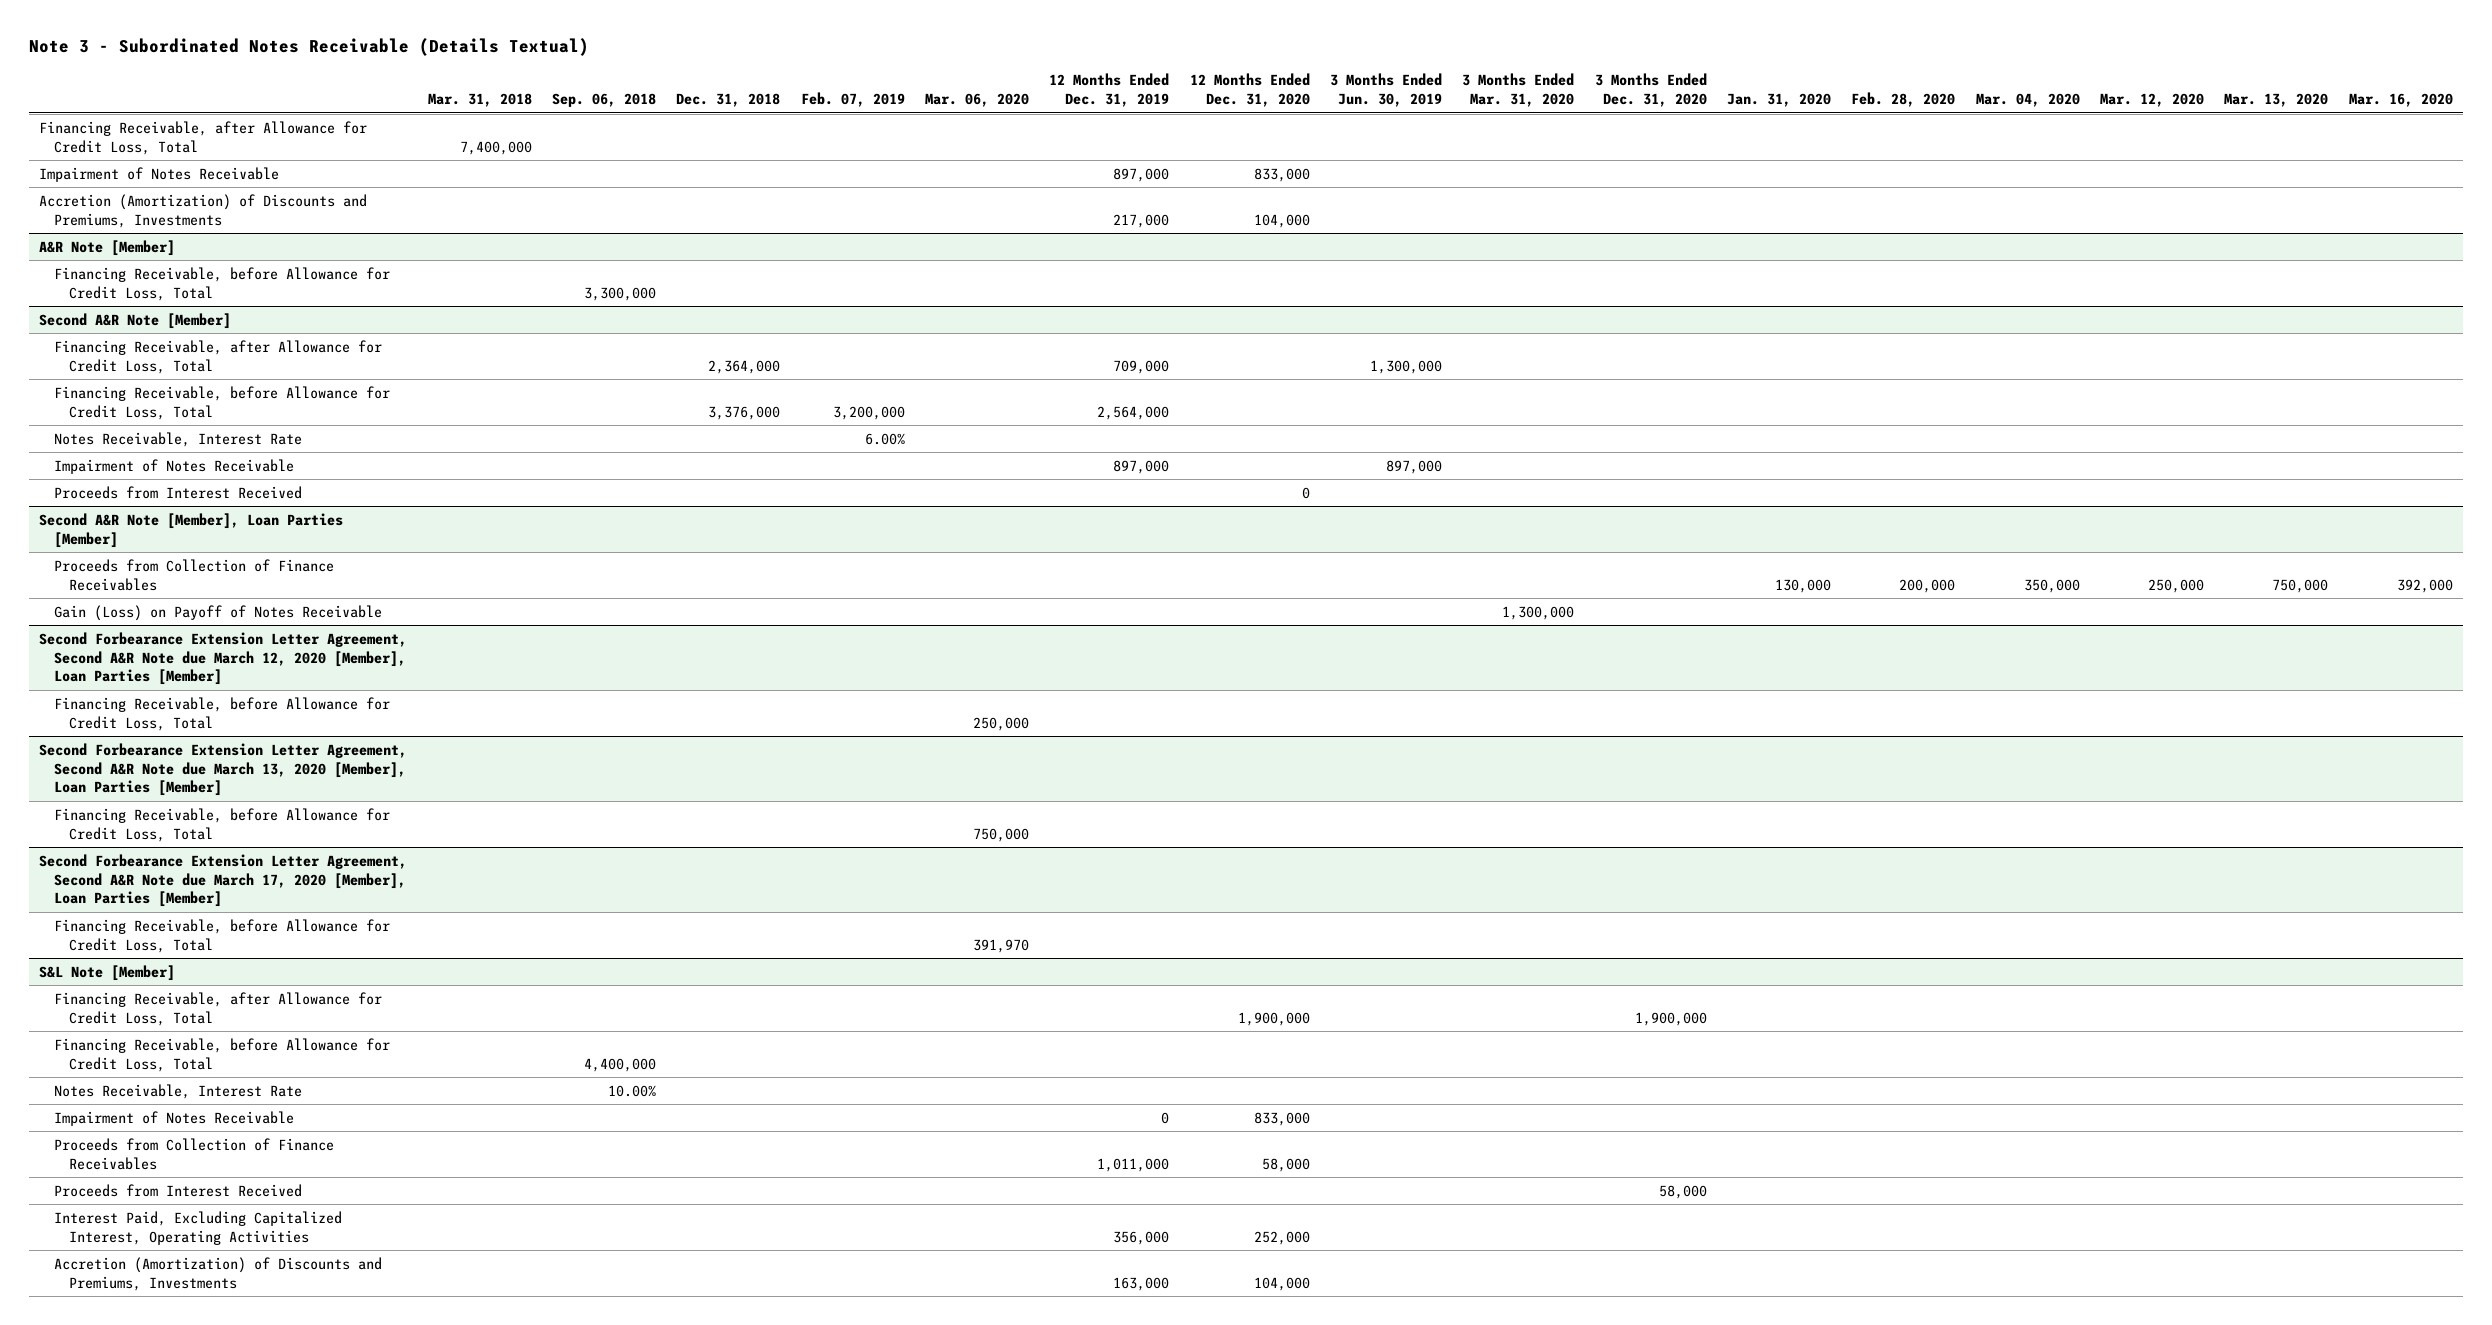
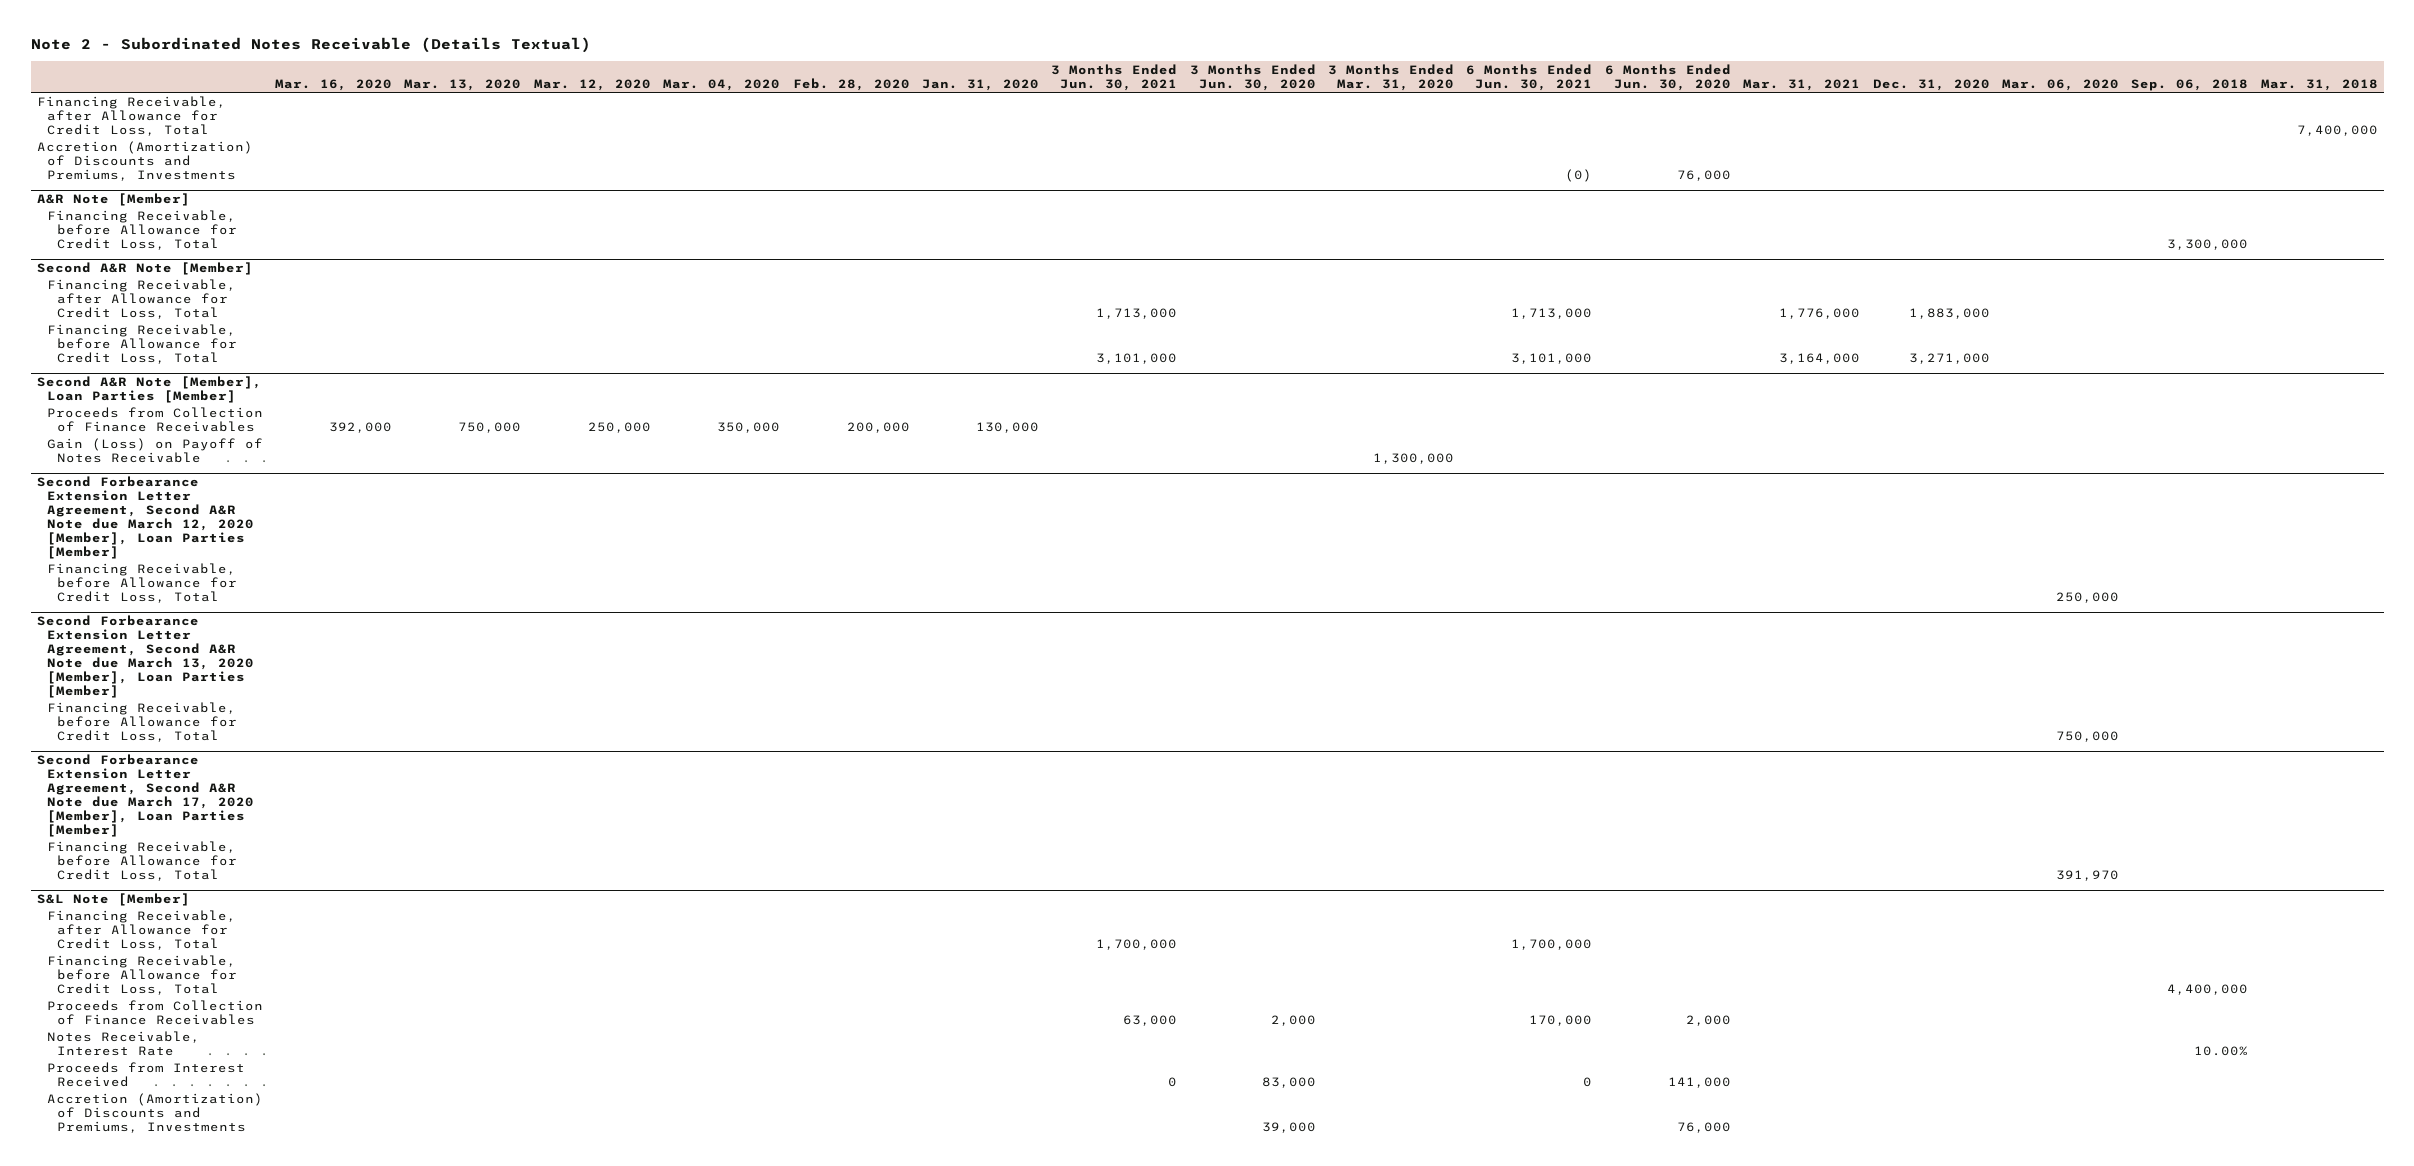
[29,37,590,56] Note 3 - Subordinated Notes Receivable (Details Textual) -> [30,37,591,54] Note 2 - Subordinated Notes Receivable (Details Textual)
[676,93,781,108] Dec. 31, 2018 -> none
[800,92,905,108] Feb. 07, 2019 -> none
[1049,73,1170,108] 12 Months Ended Dec. 31, 2019 -> none
[1189,73,1310,108] 12 Months Ended Dec. 31, 2020 -> none
[1329,73,1442,108] 3 Months Ended Jun. 30, 2019 -> none
[1594,73,1707,108] 3 Months Ended Dec. 31, 2020 -> none
none -> [1051,64,1178,92] 3 Months Ended Jun. 30, 2021
none -> [1189,64,1316,92] 3 Months Ended Jun. 30, 2020
none -> [1466,64,1593,92] 6 Months Ended Jun. 30, 2021
none -> [1604,64,1731,92] 6 Months Ended Jun. 30, 2020
none -> [1743,79,1861,92] Mar. 31, 2021
none -> [1872,79,1990,92] Dec. 31, 2020
[39,166,280,182] Impairment of Notes Receivable -> none
[54,431,303,447] Notes Receivable, Interest Rate -> none
[54,458,295,474] Impairment of Notes Receivable -> none
[54,485,303,499] Proceeds from Interest Received -> none
[54,1110,295,1126] Impairment of Notes Receivable -> none
[54,1083,303,1099] Notes Receivable, Interest Rate -> [46,1030,200,1056] Notes Receivable, Interest Rate
[54,1210,343,1245] Interest Paid, Excluding Capitalized Interest, Operating Activities -> none

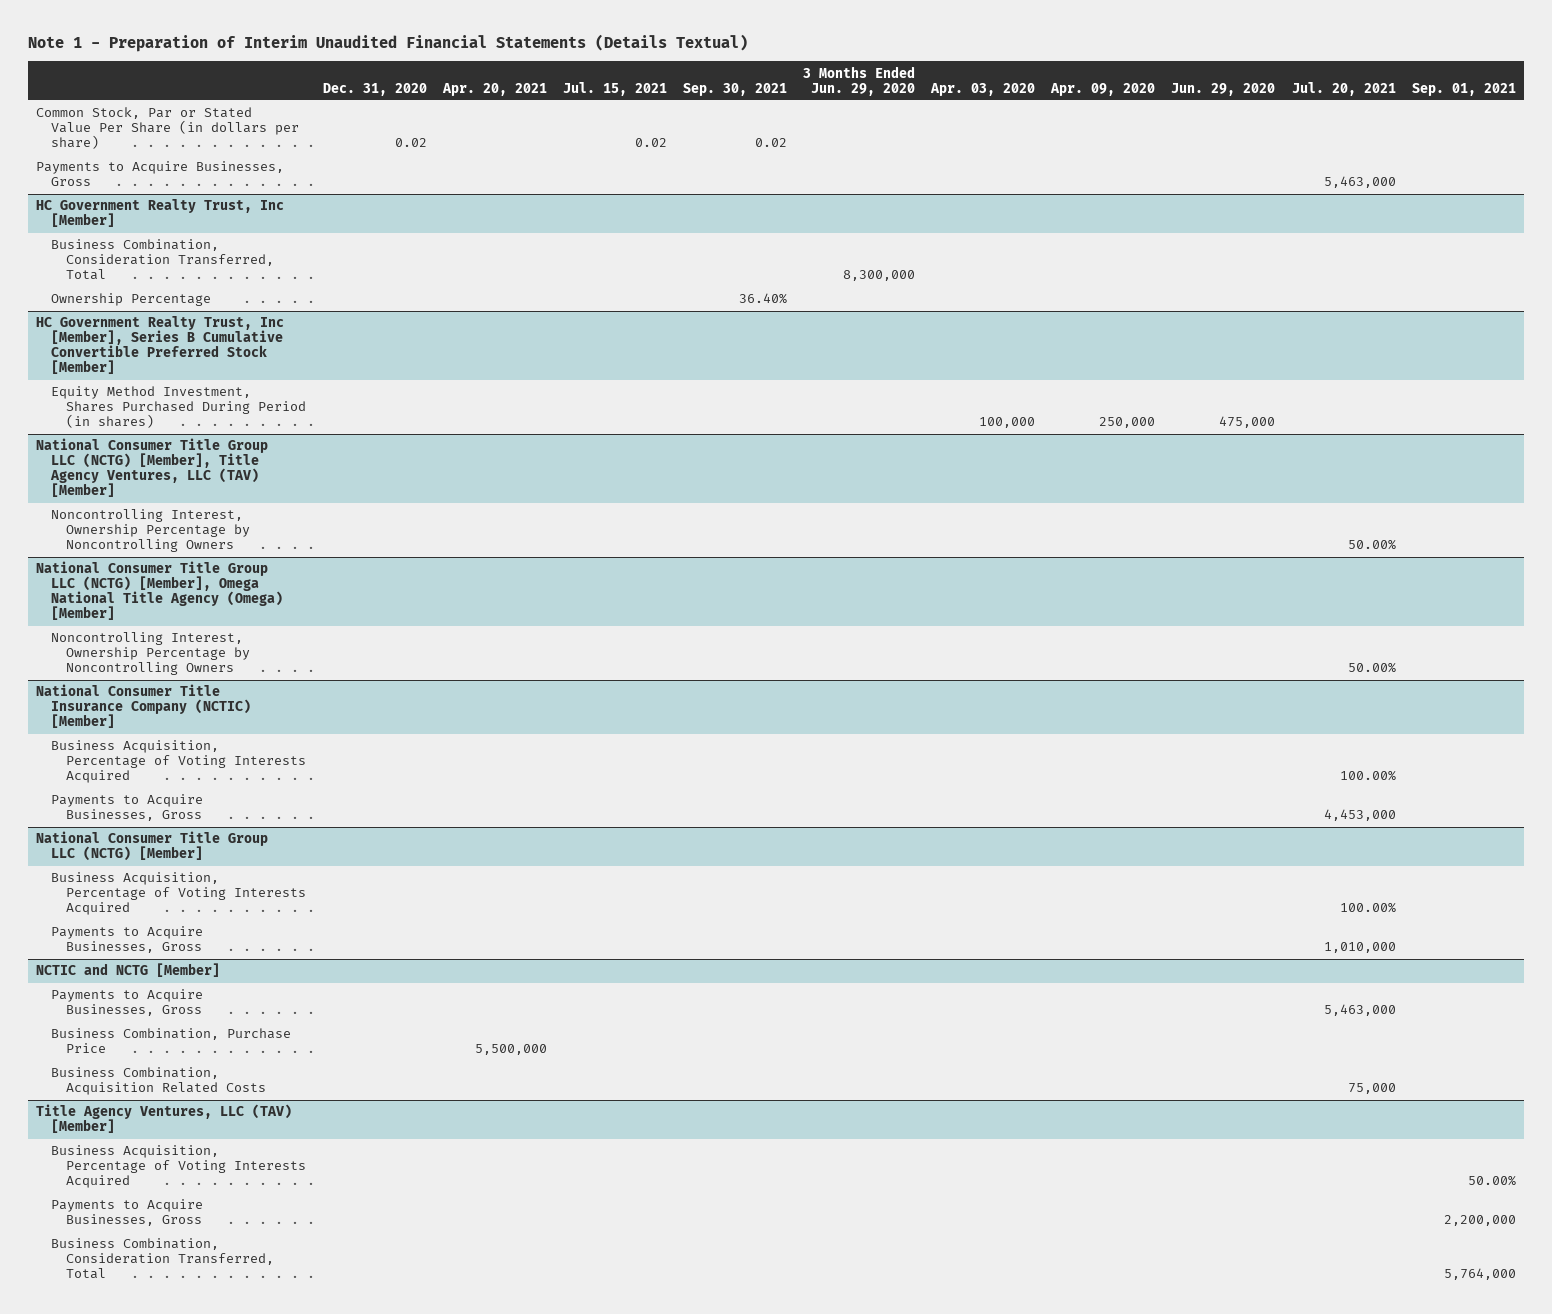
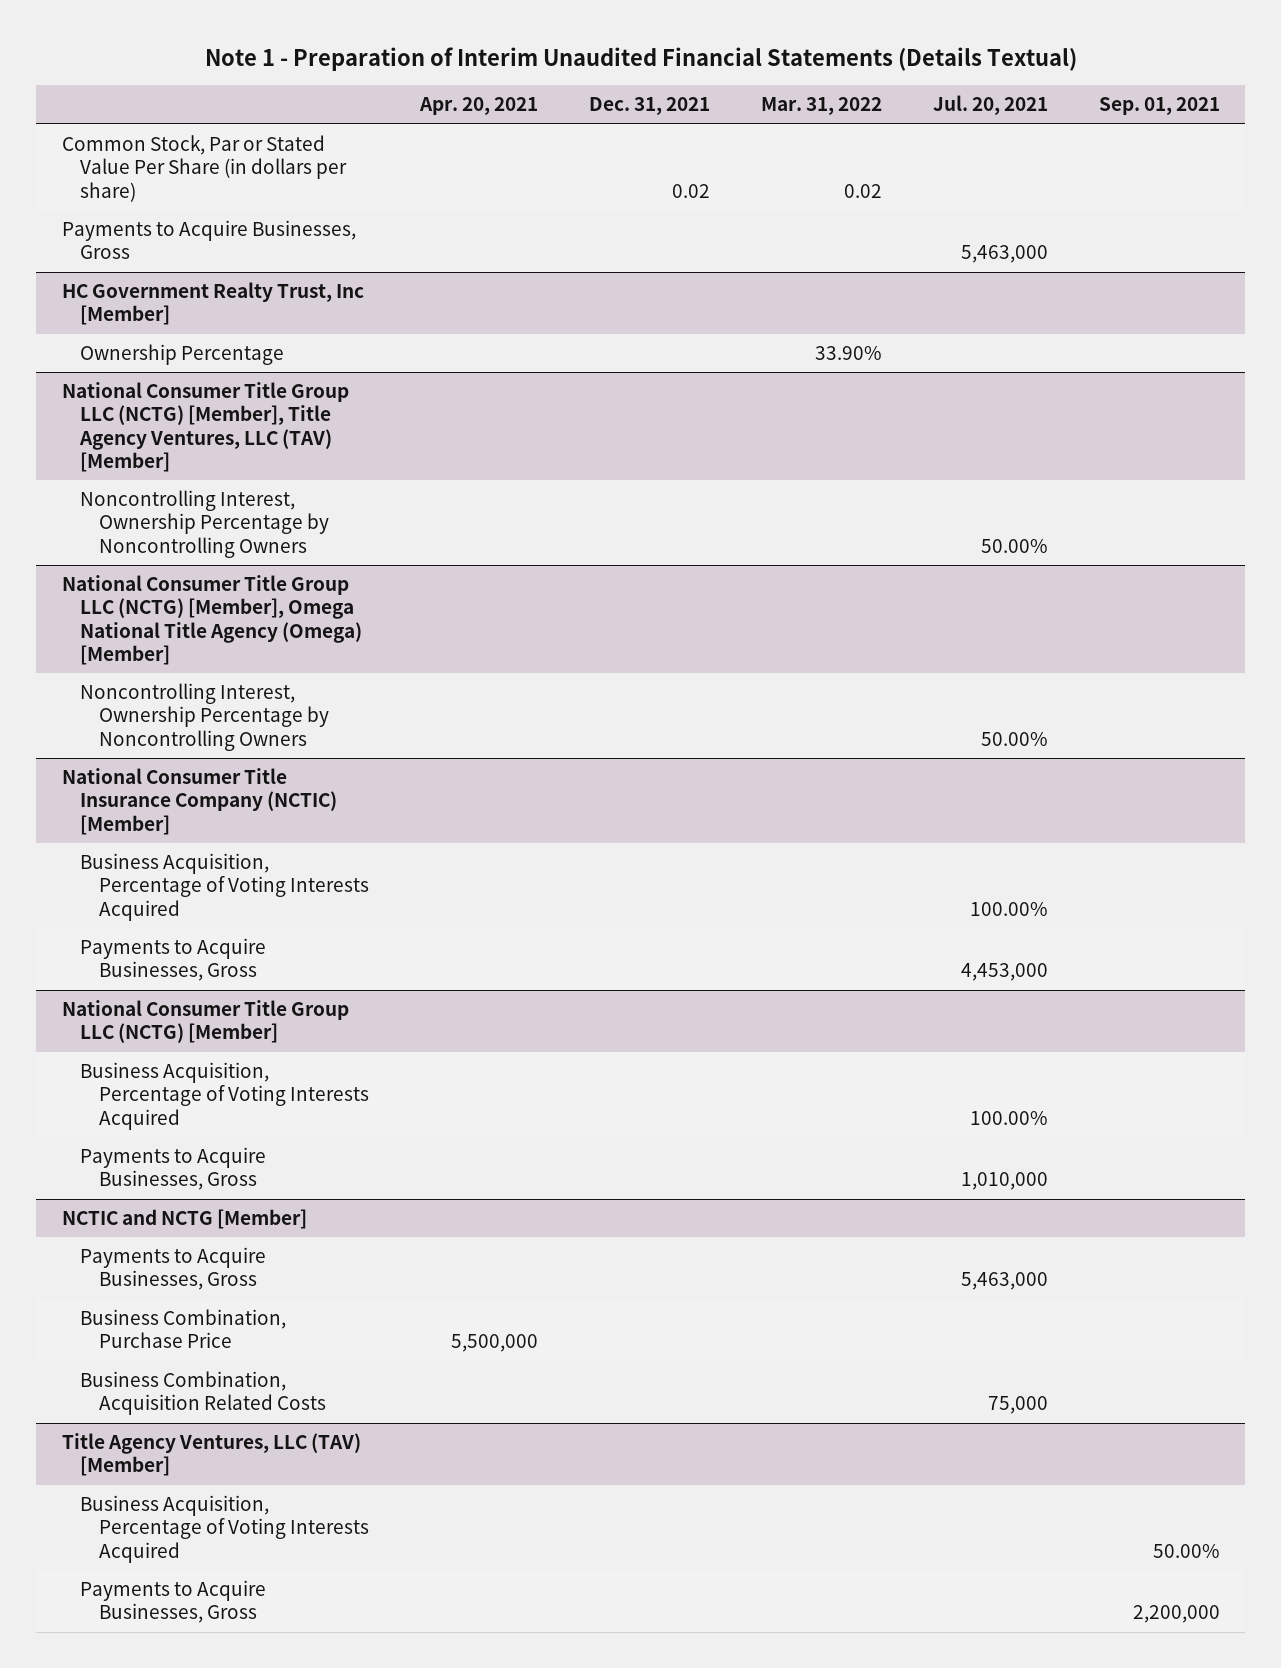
[322,82,427,96] Dec. 31, 2020 -> none
[562,81,667,96] Jul. 15, 2021 -> none
[682,82,787,96] Sep. 30, 2021 -> none
[803,65,916,96] 3 Months Ended Jun. 29, 2020 -> none
[930,82,1036,96] Apr. 03, 2020 -> none
[1050,82,1156,96] Apr. 09, 2020 -> none
[1171,82,1276,96] Jun. 29, 2020 -> none
none -> [588,97,710,116] Dec. 31, 2021
none -> [760,97,882,116] Mar. 31, 2022
[51,239,275,281] Business Combination, Consideration Transferred, Total -> none
[36,316,285,375] HC Government Realty Trust, Inc [Member], Series B Cumulative Convertible Preferred Stock [Member] -> none
[51,386,307,429] Equity Method Investment, Shares Purchased During Period (in shares) -> none
[51,1238,275,1280] Business Combination, Consideration Transferred, Total -> none

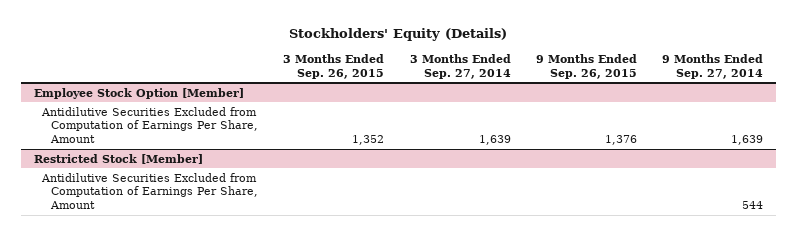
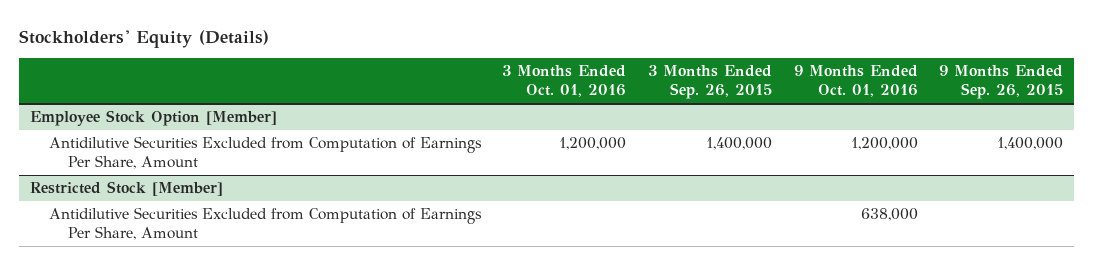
[409,53,511,79] 3 Months Ended Sep. 27, 2014 -> none
[662,53,764,79] 9 Months Ended Sep. 27, 2014 -> none
none -> [502,65,627,98] 3 Months Ended Oct. 01, 2016
none -> [793,65,918,98] 9 Months Ended Oct. 01, 2016
[352,135,385,146] 1,352 -> [706,137,773,151] 1,400,000
[604,135,637,146] 1,376 -> [997,137,1064,151] 1,400,000

